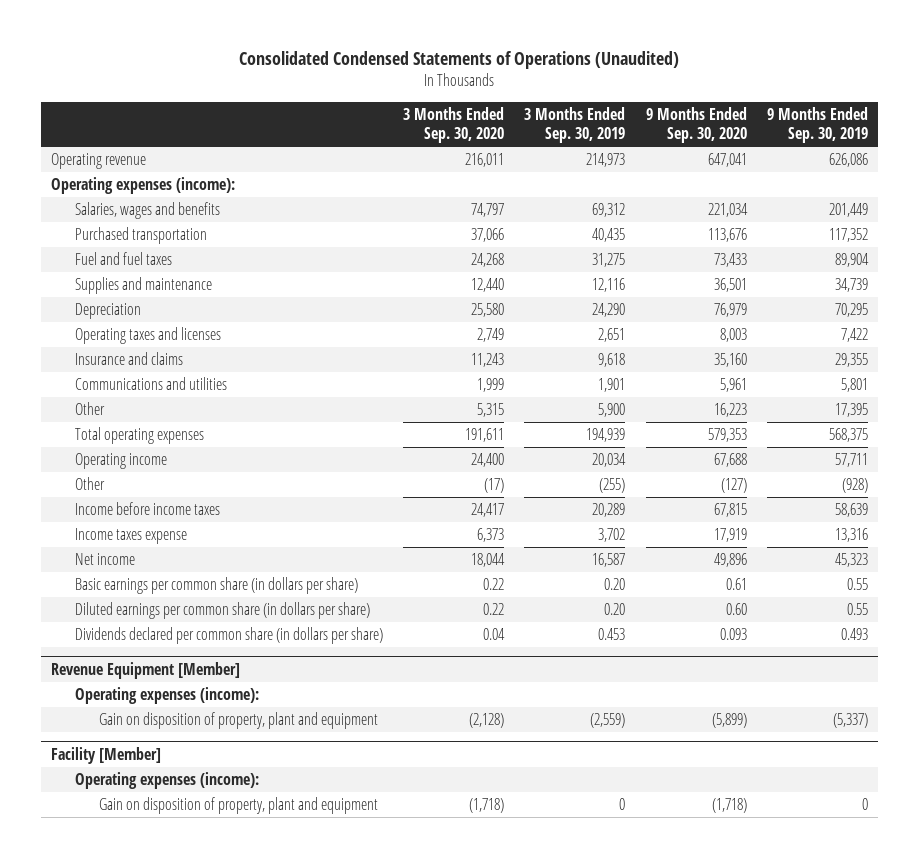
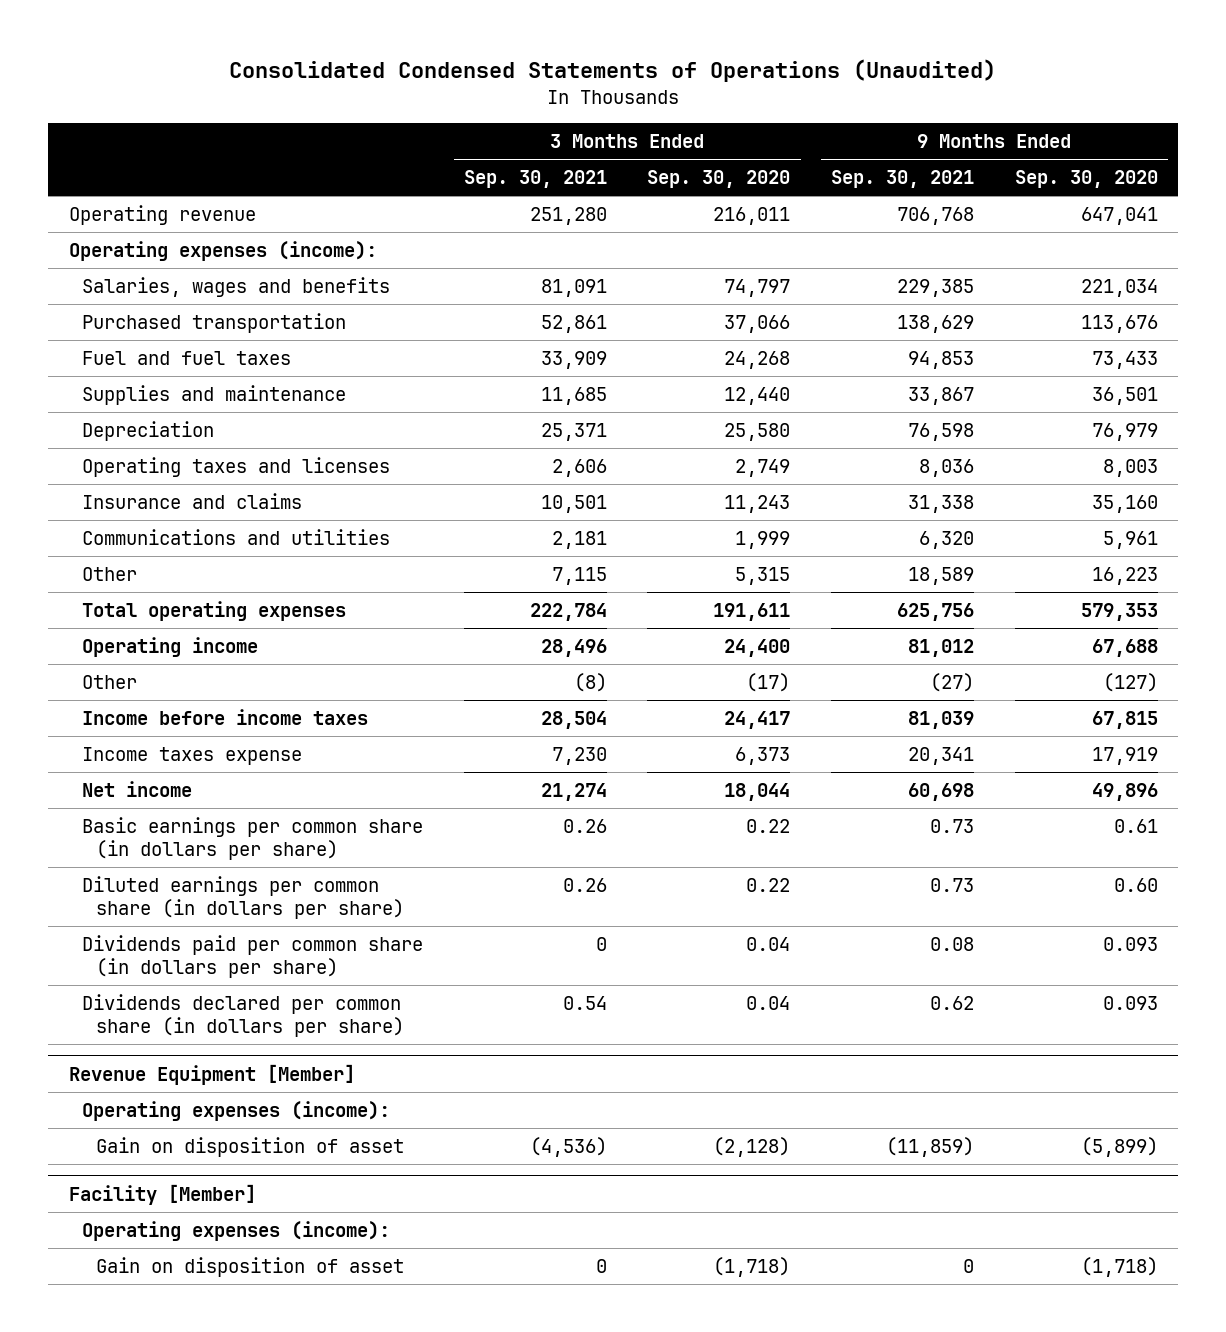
[524,106,626,144] 3 Months Ended Sep. 30, 2019 -> none
[766,106,868,144] 9 Months Ended Sep. 30, 2019 -> none
none -> [463,170,607,189] Sep. 30, 2021
none -> [831,170,975,189] Sep. 30, 2021
none -> [82,935,424,979] Dividends paid per common share (in dollars per share)
[99,711,379,729] Gain on disposition of property, plant and equipment -> [95,1137,404,1158] Gain on disposition of asset
[99,796,379,814] Gain on disposition of property, plant and equipment -> [95,1257,404,1278] Gain on disposition of asset

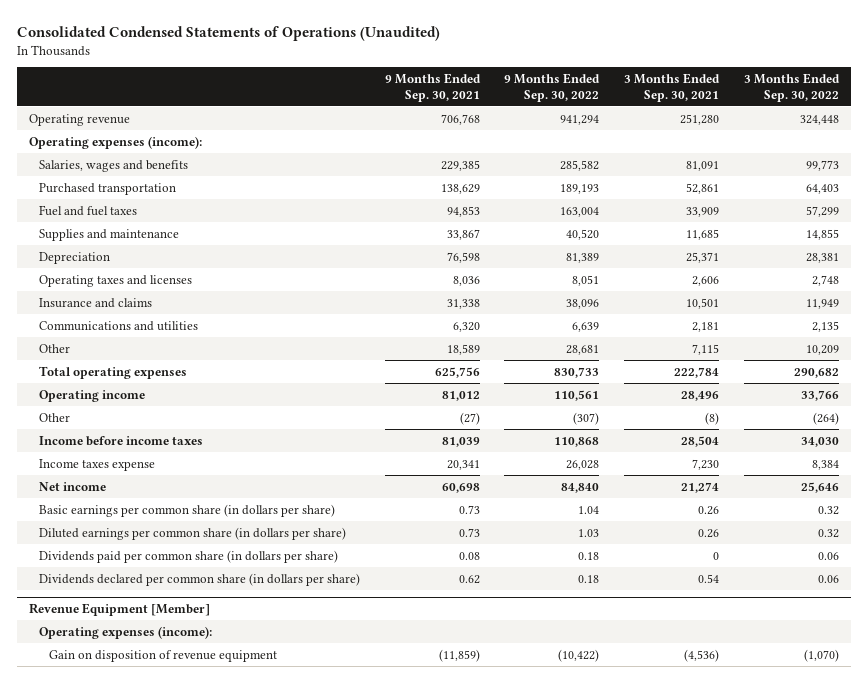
[647,170,791,189] Sep. 30, 2020 -> none
[1014,170,1158,189] Sep. 30, 2020 -> none
none -> [504,73,601,102] 9 Months Ended Sep. 30, 2022
none -> [743,73,840,102] 3 Months Ended Sep. 30, 2022
[68,1183,256,1205] Facility [Member] -> none
[82,1221,391,1242] Operating expenses (income): -> none
[95,1257,404,1278] Gain on disposition of asset -> none
[95,1137,404,1158] Gain on disposition of asset -> [48,649,277,662] Gain on disposition of revenue equipment

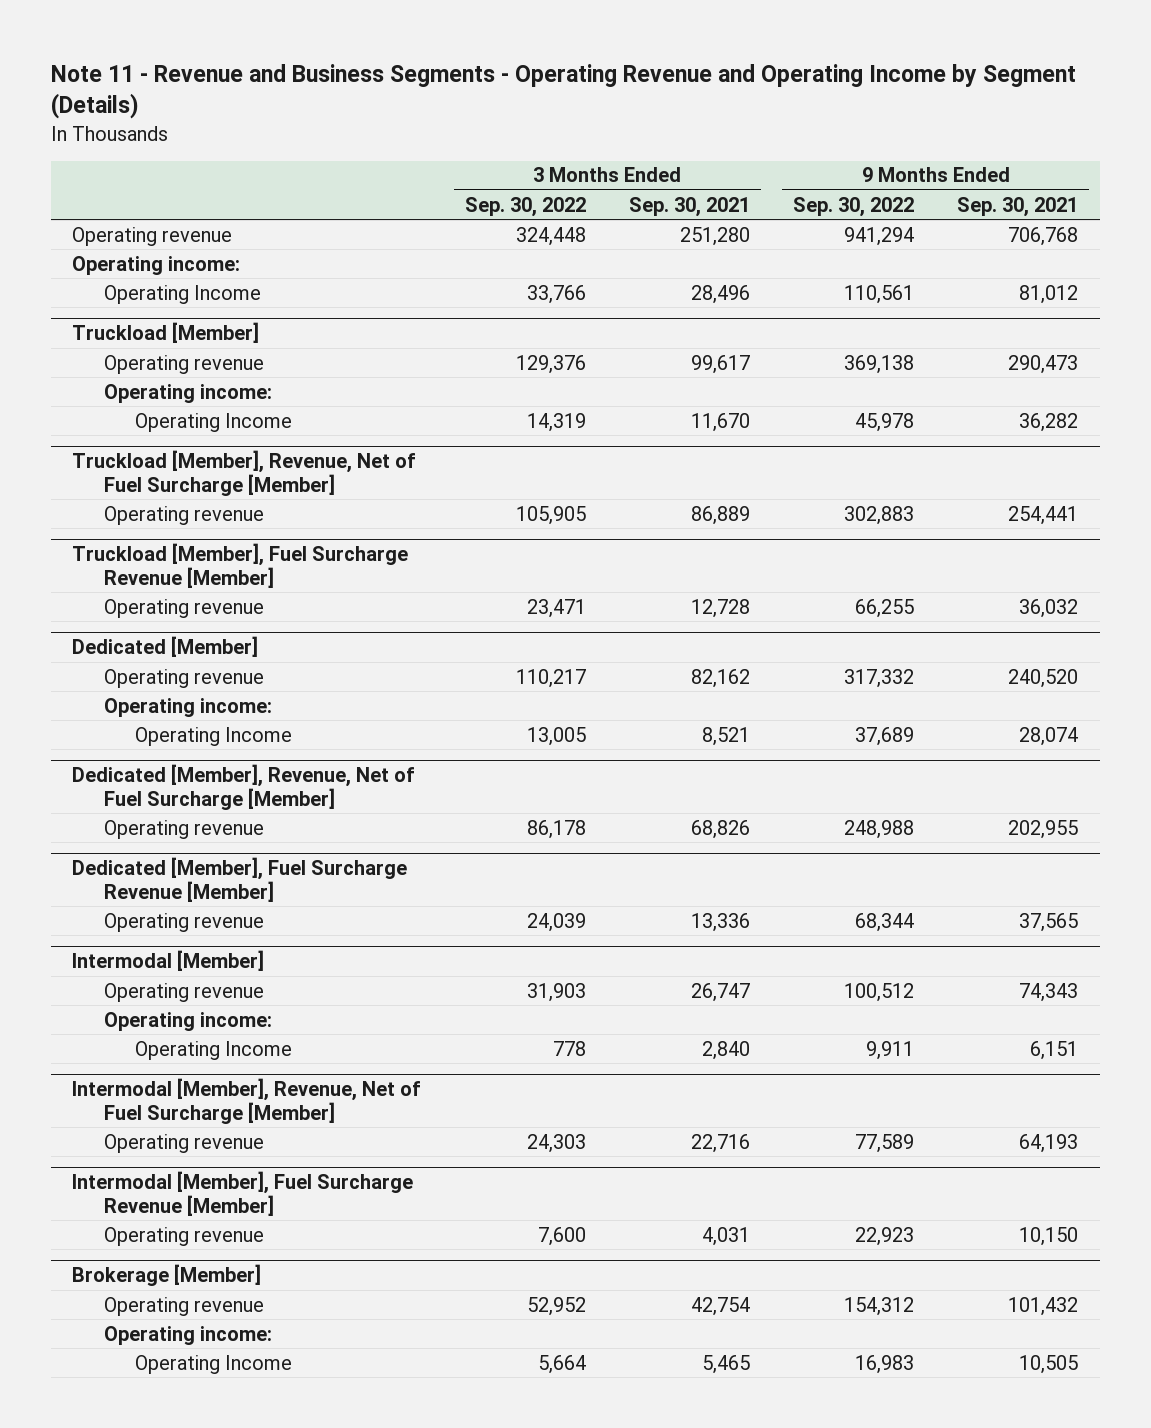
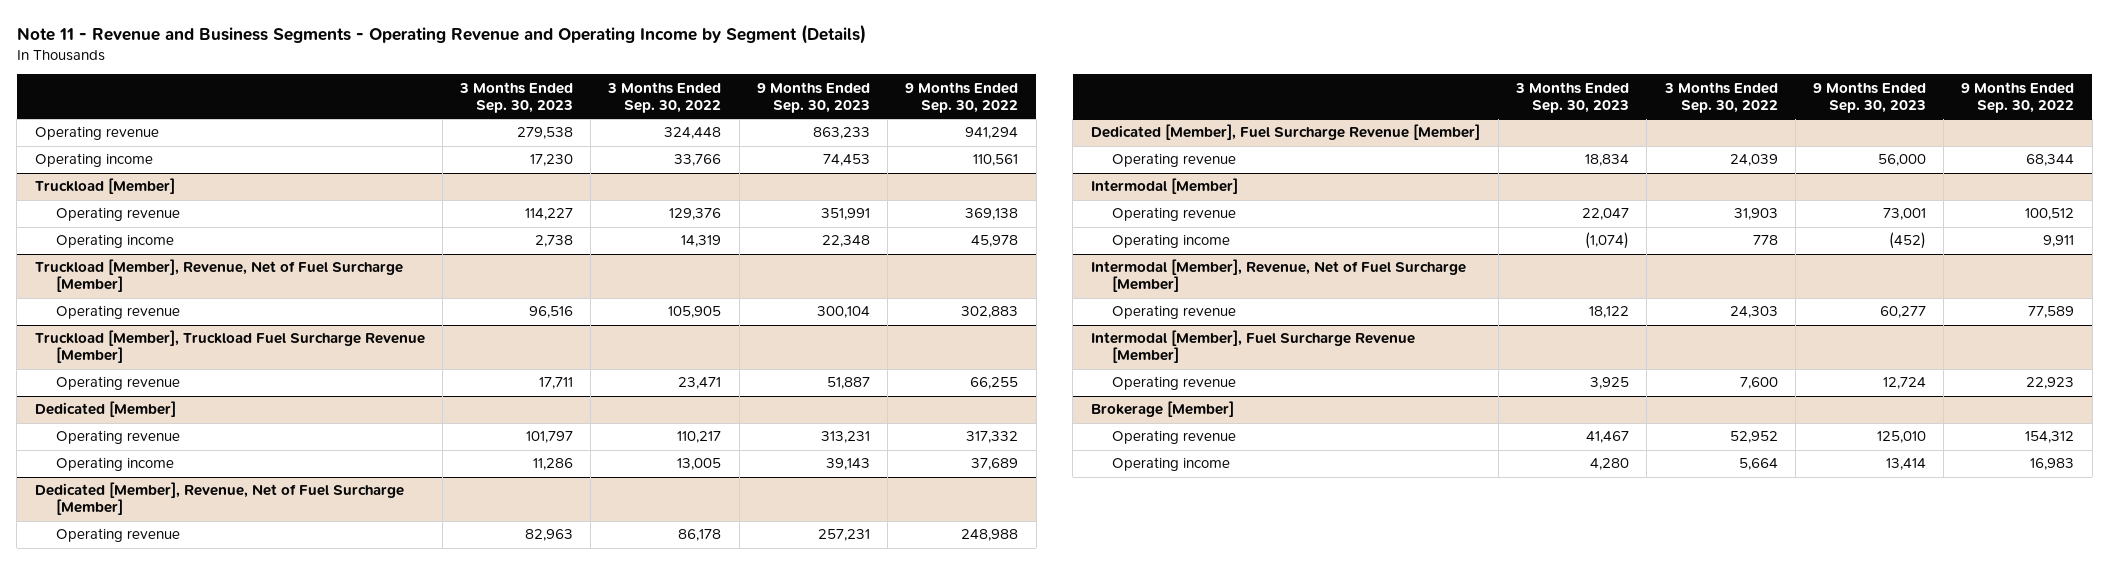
[628,196,750,217] Sep. 30, 2021 -> none
[957,196,1079,217] Sep. 30, 2021 -> none
none -> [458,81,573,113] 3 Months Ended Sep. 30, 2023
none -> [756,81,870,113] 9 Months Ended Sep. 30, 2023
[72,255,241,275] Operating income: -> none
[103,284,261,304] Operating Income -> [34,153,153,168] Operating income
[103,383,272,403] Operating income: -> none
[134,412,292,432] Operating Income -> [55,234,174,249] Operating income
[72,543,409,588] Truckload [Member], Fuel Surcharge Revenue [Member] -> [34,330,425,364] Truckload [Member], Truckload Fuel Surcharge Revenue [Member]
[103,697,272,717] Operating income: -> none
[134,726,292,746] Operating Income -> [55,457,174,472] Operating income
[103,1011,272,1031] Operating income: -> none
[134,1040,292,1060] Operating Income -> [1111,234,1230,249] Operating income
[103,1325,272,1345] Operating income: -> none
[134,1354,292,1374] Operating Income -> [1111,457,1230,472] Operating income

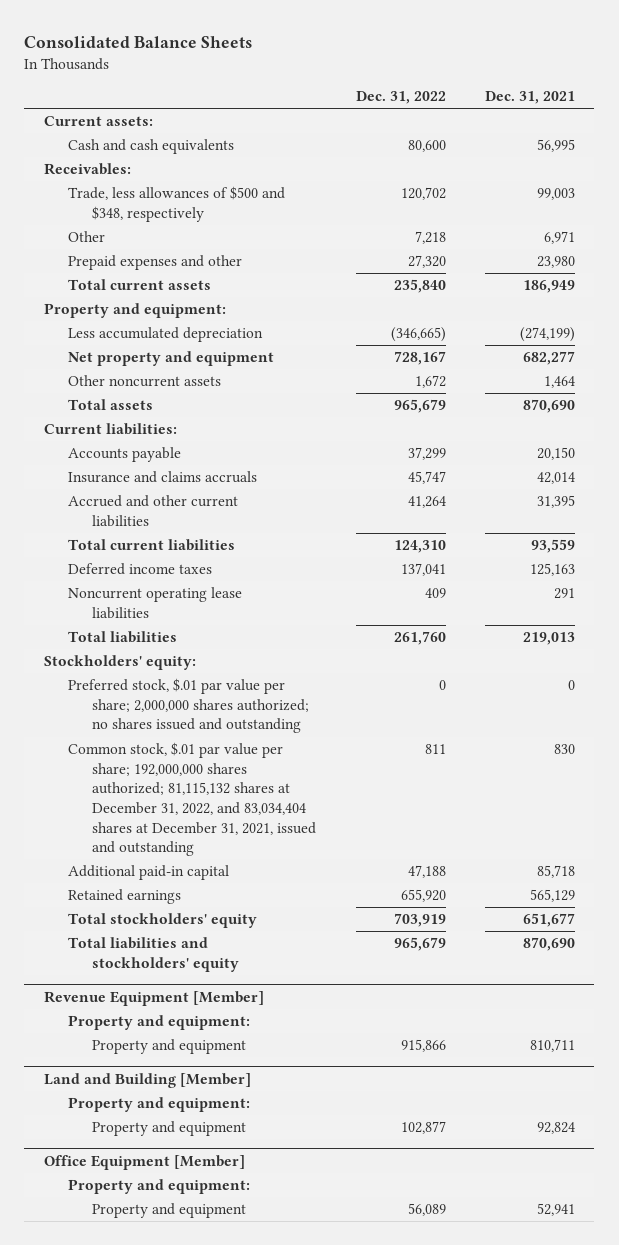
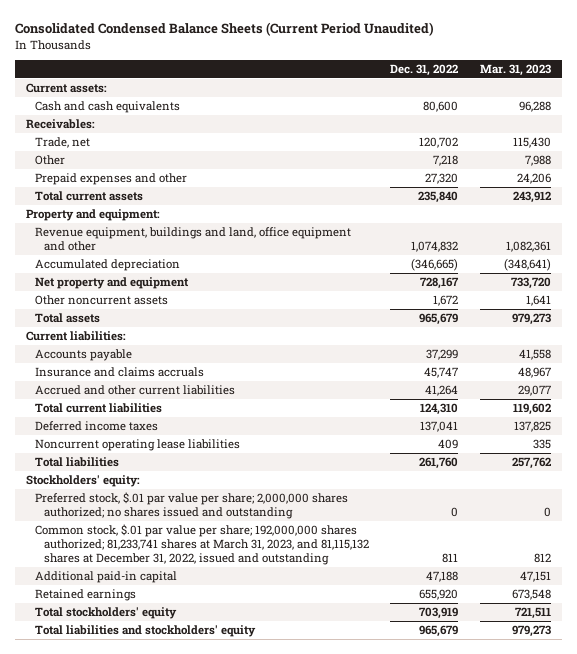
[24,35,253,48] Consolidated Balance Sheets -> [15,22,435,37] Consolidated Condensed Balance Sheets (Current Period Unaudited)
[484,91,575,105] Dec. 31, 2021 -> none
none -> [479,64,551,77] Mar. 31, 2023
[68,186,286,222] Trade, less allowances of $500 and $348, respectively -> [34,137,90,149] Trade, net
none -> [34,227,351,251] Revenue equipment, buildings and land, office equipment and other
[68,327,264,343] Less accumulated depreciation -> [34,259,180,272] Accumulated depreciation
[68,742,317,857] Common stock, $.01 par value per share; 192,000,000 shares authorized; 81,115,132 shares at December 31, 2022, and 83,034,404 shares at December 31, 2021, issued and outstanding -> [34,524,369,565] Common stock, $.01 par value per share; 192,000,000 shares authorized; 81,233,741 shares at March 31, 2023, and 81,115,132 shares at December 31, 2022, issued and outstanding
[43,990,264,1006] Revenue Equipment [Member] -> none
[68,1015,251,1031] Property and equipment: -> none
[92,1039,247,1055] Property and equipment -> none
[43,1072,251,1088] Land and Building [Member] -> none
[68,1097,251,1113] Property and equipment: -> none
[92,1121,247,1137] Property and equipment -> none
[43,1154,245,1170] Office Equipment [Member] -> none
[68,1179,251,1195] Property and equipment: -> none
[92,1203,247,1219] Property and equipment -> none

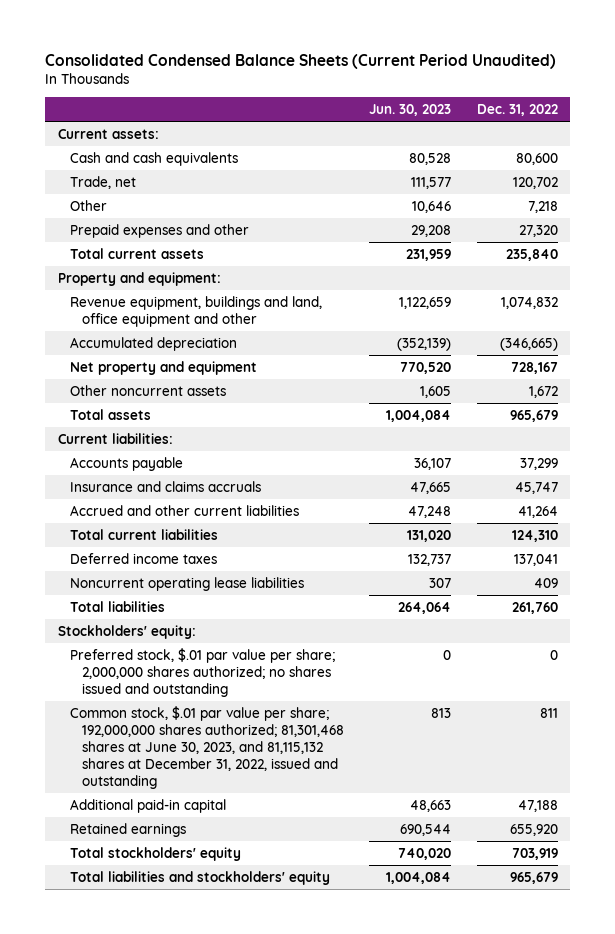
[479,64,551,77] Mar. 31, 2023 -> none
none -> [369,104,452,117] Jun. 30, 2023
[25,119,95,130] Receivables: -> none
[34,524,369,565] Common stock, $.01 par value per share; 192,000,000 shares authorized; 81,233,741 shares at March 31, 2023, and 81,115,132 shares at December 31, 2022, issued and outstanding -> [70,705,345,790] Common stock, $.01 par value per share; 192,000,000 shares authorized; 81,301,468 shares at June 30, 2023, and 81,115,132 shares at December 31, 2022, issued and outstanding

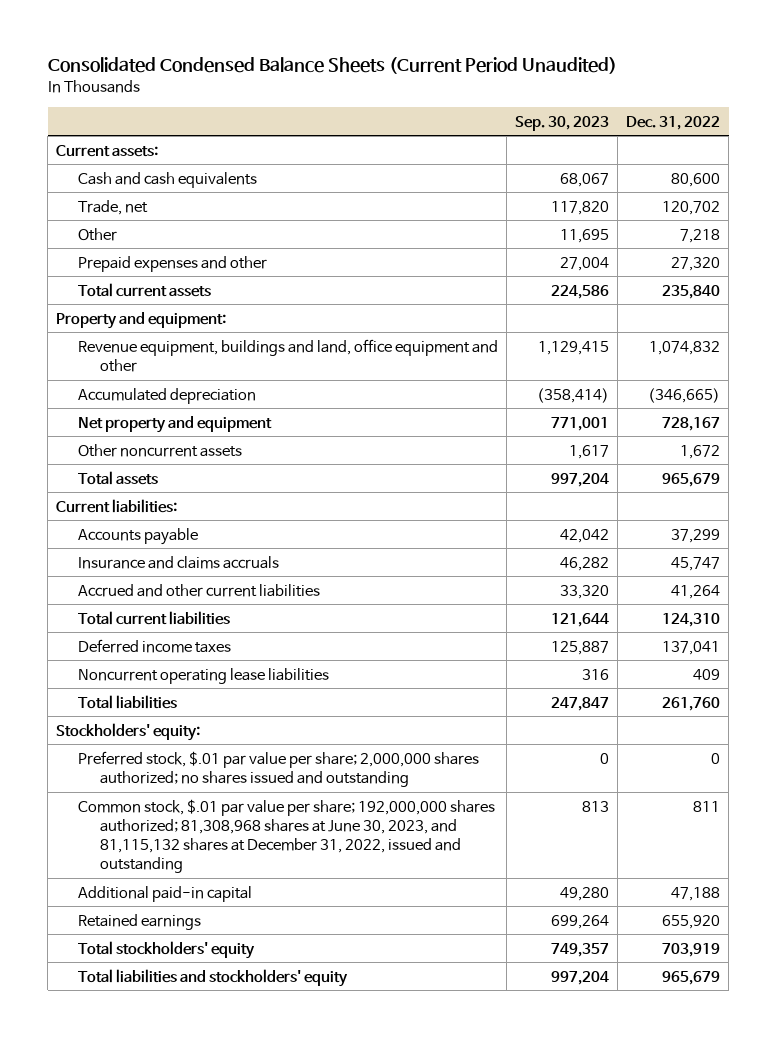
[369,104,452,117] Jun. 30, 2023 -> none
none -> [515,115,610,131] Sep. 30, 2023
[70,705,345,790] Common stock, $.01 par value per share; 192,000,000 shares authorized; 81,301,468 shares at June 30, 2023, and 81,115,132 shares at December 31, 2022, issued and outstanding -> [78,798,496,874] Common stock, $.01 par value per share; 192,000,000 shares authorized; 81,308,968 shares at June 30, 2023, and 81,115,132 shares at December 31, 2022, issued and outstanding

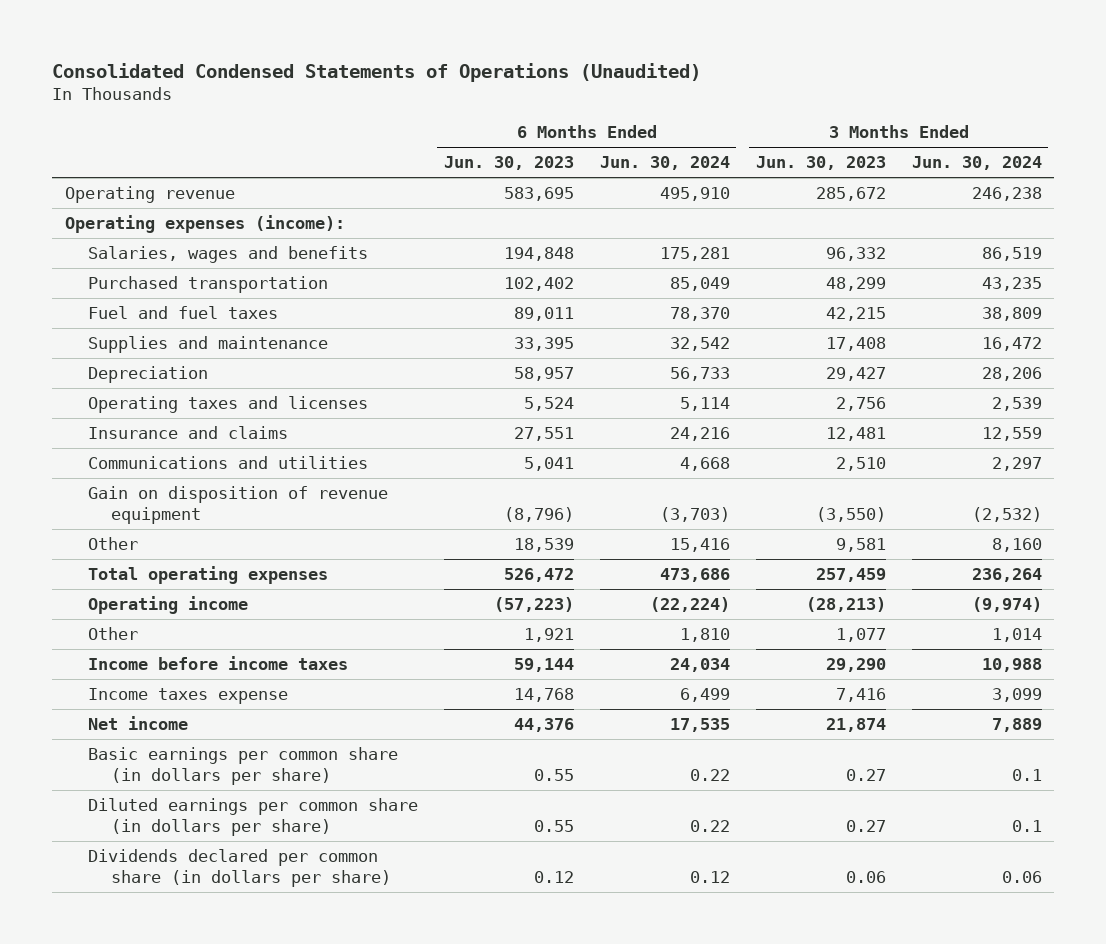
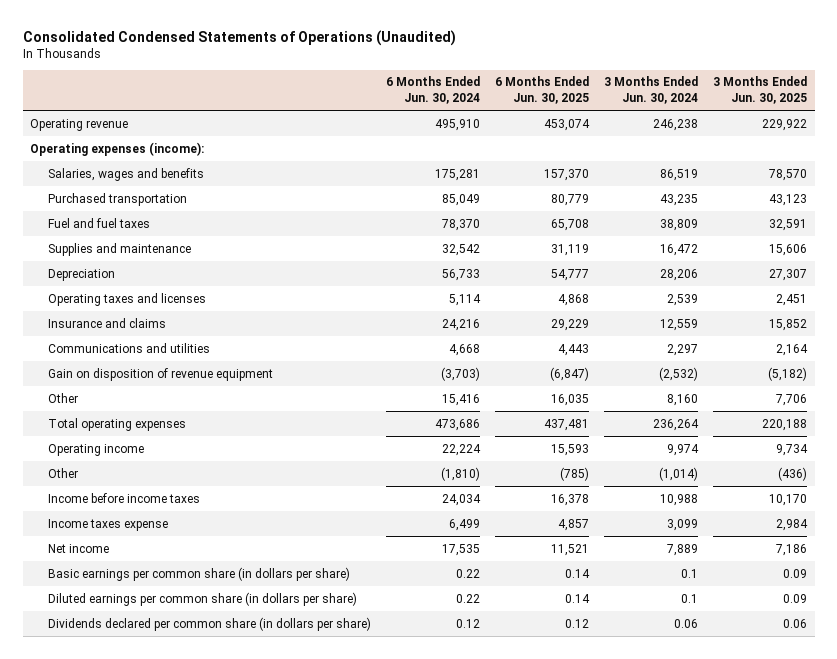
[443,156,574,171] Jun. 30, 2023 -> none
[755,156,886,171] Jun. 30, 2023 -> none
none -> [494,76,589,104] 6 Months Ended Jun. 30, 2025
none -> [713,76,808,104] 3 Months Ended Jun. 30, 2025
[649,597,730,613] (22,224) -> [441,443,481,456] 22,224
[971,597,1042,613] (9,974) -> [667,443,700,456] 9,974
[679,628,730,643] 1,810 -> [440,466,480,481] (1,810)
[991,628,1042,643] 1,014 -> [659,466,699,481] (1,014)

